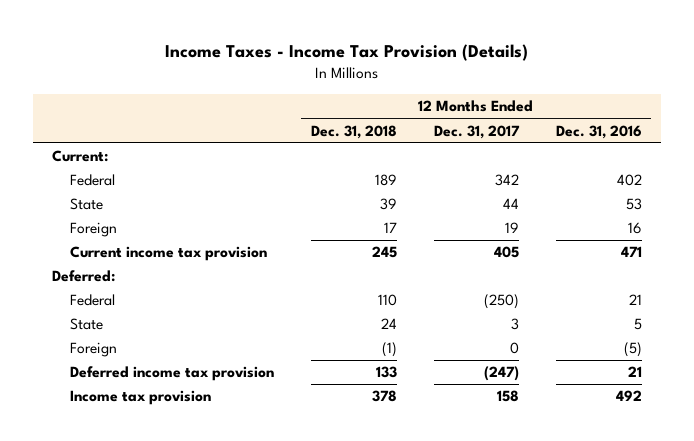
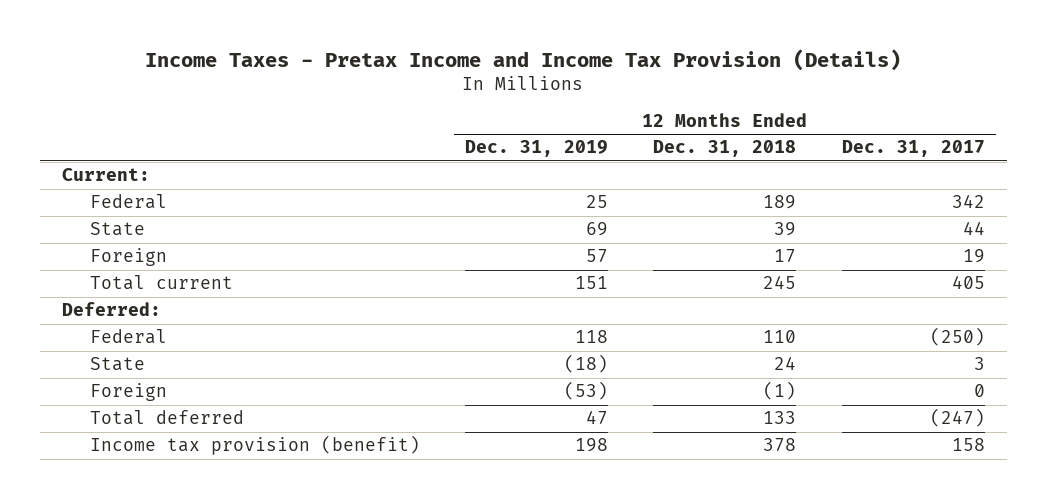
[164,44,528,62] Income Taxes - Income Tax Provision (Details) -> [145,48,902,71] Income Taxes - Pretax Income and Income Tax Provision (Details)
[555,124,642,139] Dec. 31, 2016 -> none
none -> [465,140,609,158] Dec. 31, 2019
[69,246,267,262] Current income tax provision -> [89,275,233,291] Total current
[69,366,274,382] Deferred income tax provision -> [89,410,244,426] Total deferred
[69,390,211,406] Income tax provision -> [89,435,420,456] Income tax provision (benefit)

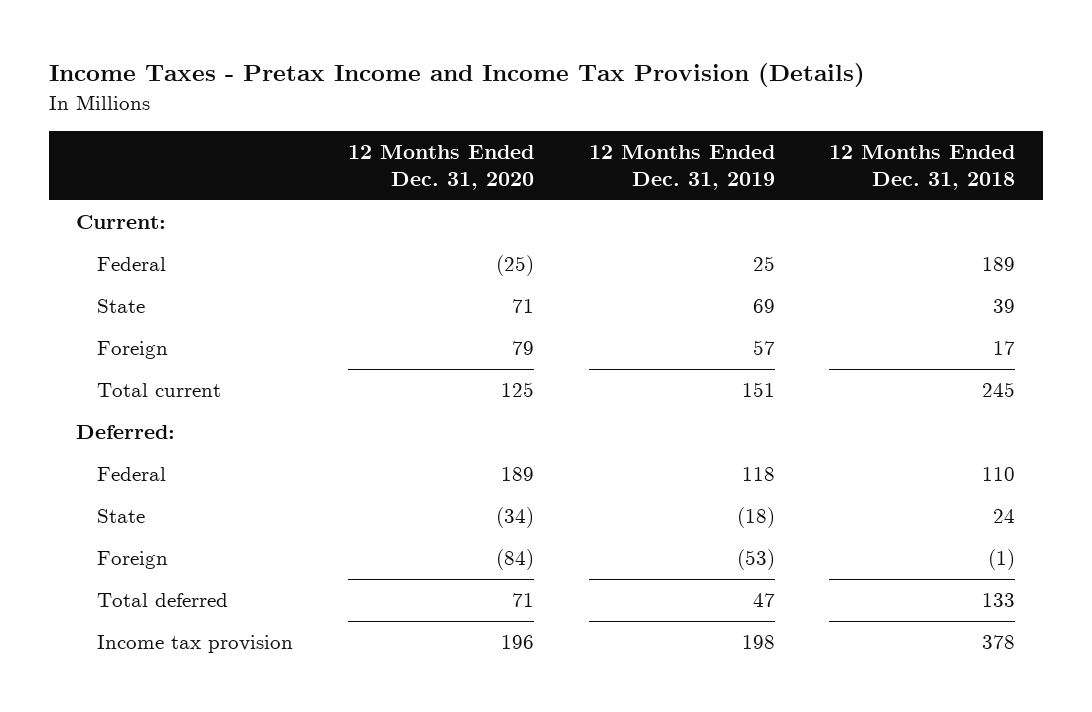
[841,140,985,158] Dec. 31, 2017 -> none
none -> [347,144,534,190] 12 Months Ended Dec. 31, 2020
[89,435,420,456] Income tax provision (benefit) -> [97,635,294,654] Income tax provision

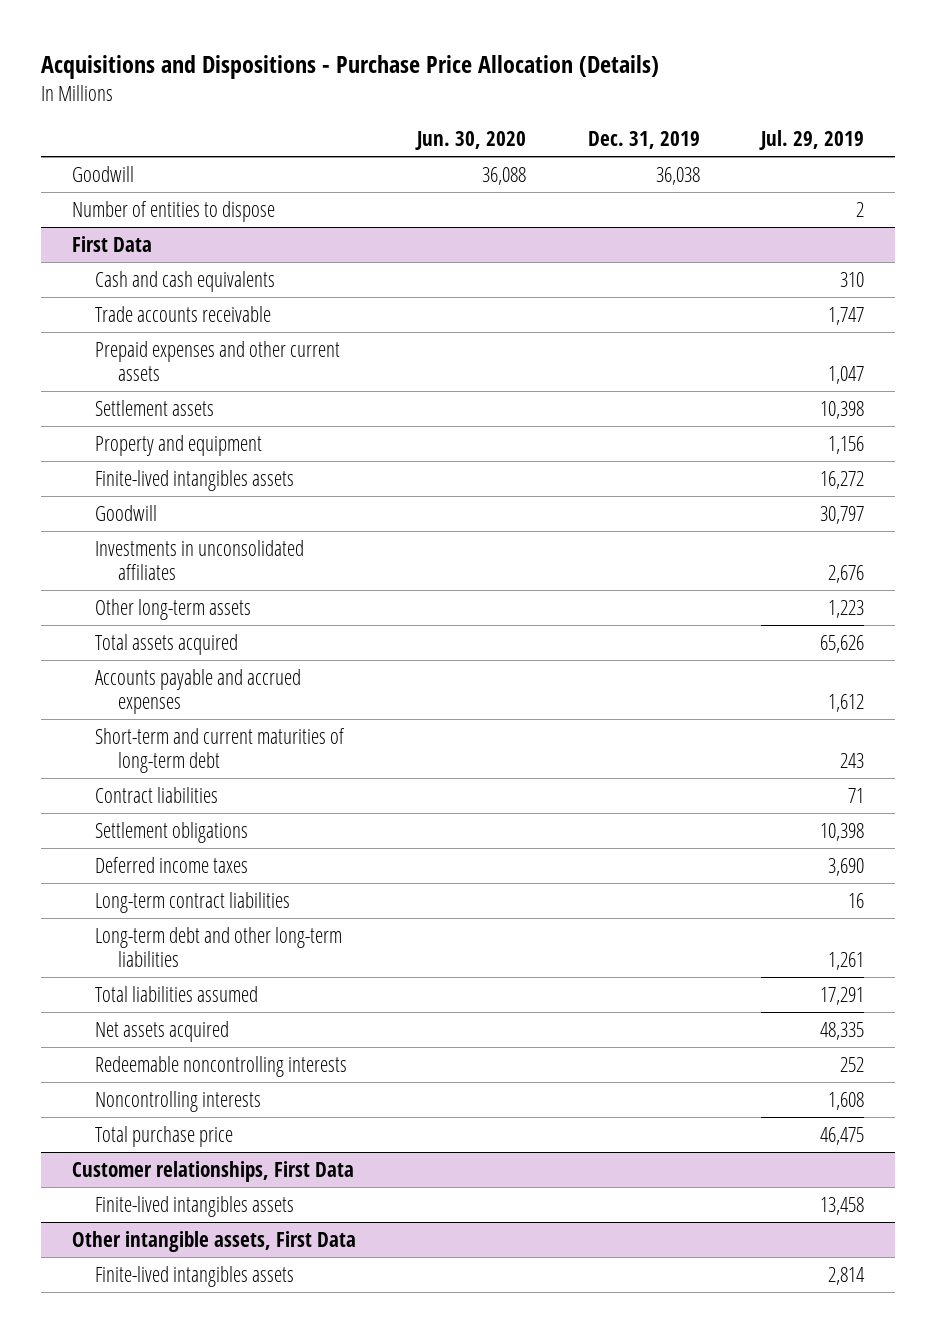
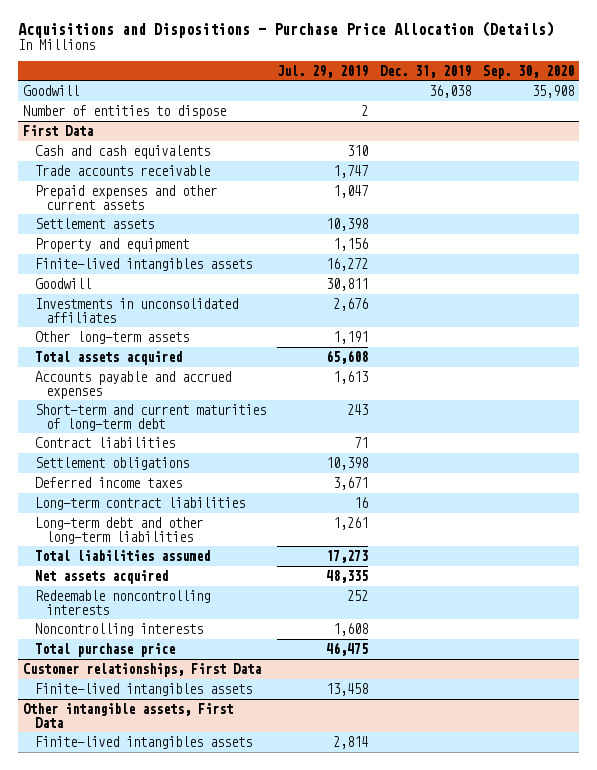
[415,131,527,151] Jun. 30, 2020 -> none
none -> [482,64,574,79] Sep. 30, 2020
[820,505,865,524] 30,797 -> [326,277,369,291] 30,811
[828,599,865,618] 1,223 -> [333,330,369,344] 1,191
[820,634,865,653] 65,626 -> [326,349,369,364] 65,608
[828,693,865,712] 1,612 -> [333,370,369,384] 1,613
[828,857,865,876] 3,690 -> [333,476,369,490] 3,671
[820,986,865,1005] 17,291 -> [326,549,369,563] 17,273

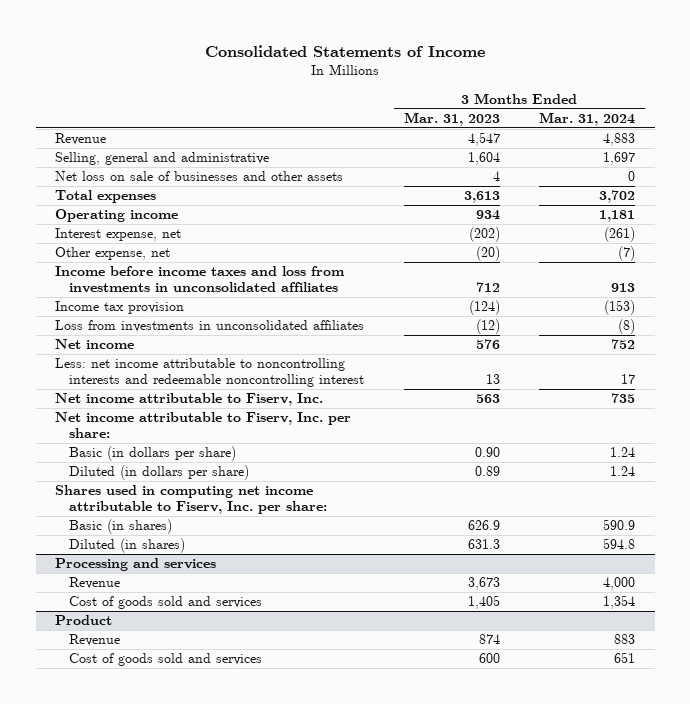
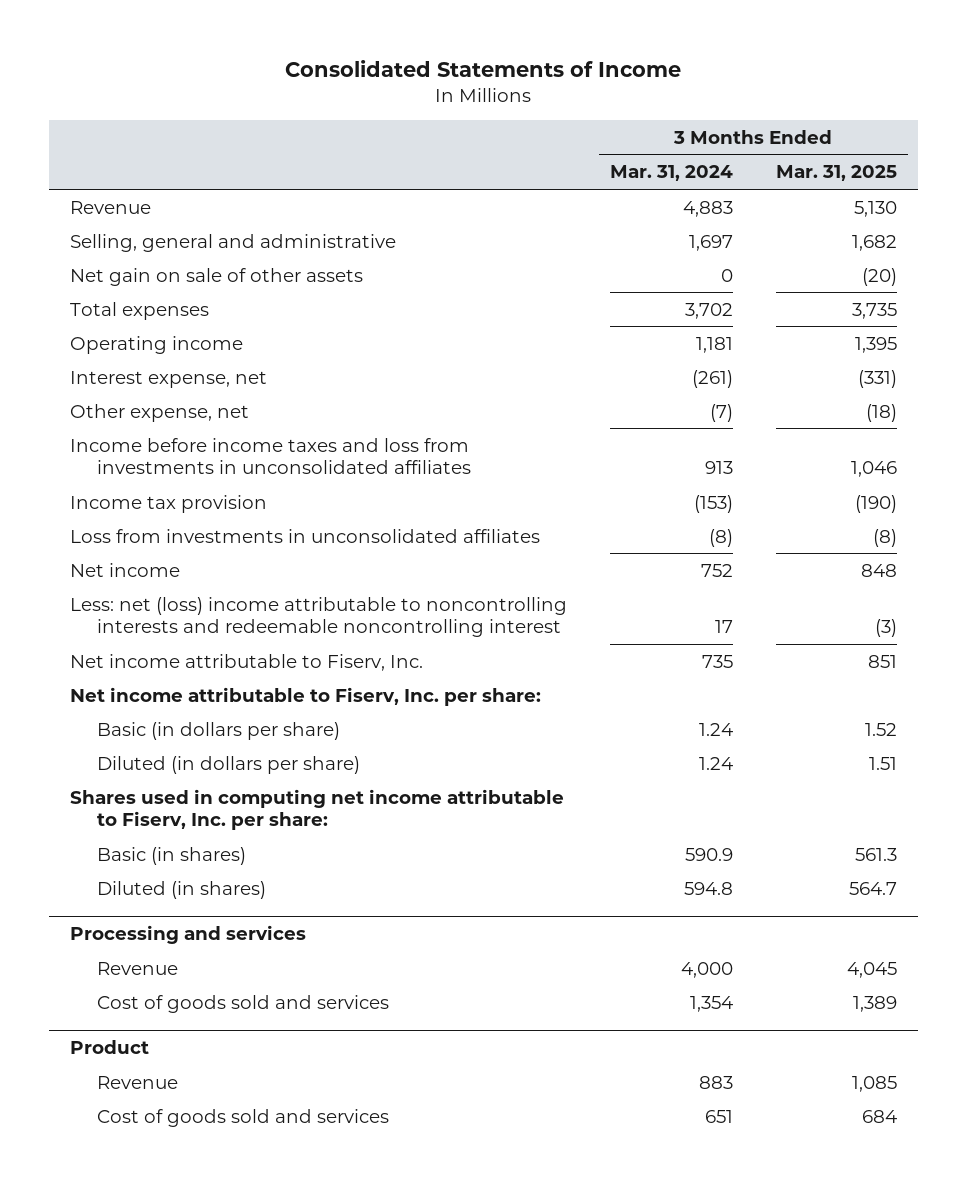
[403,111,500,126] Mar. 31, 2023 -> none
none -> [775,165,897,182] Mar. 31, 2025
[55,171,344,182] Net loss on sale of businesses and other assets -> [70,267,364,286] Net gain on sale of other assets
[55,358,364,388] Less: net income attributable to noncontrolling interests and redeemable noncontrolling interest -> [70,596,568,638] Less: net (loss) income attributable to noncontrolling interests and redeemable noncontrolling interest

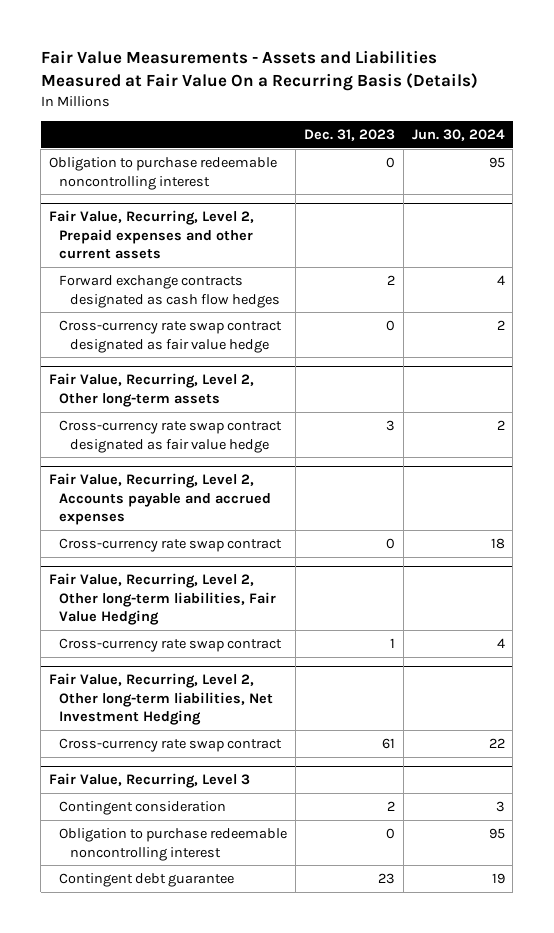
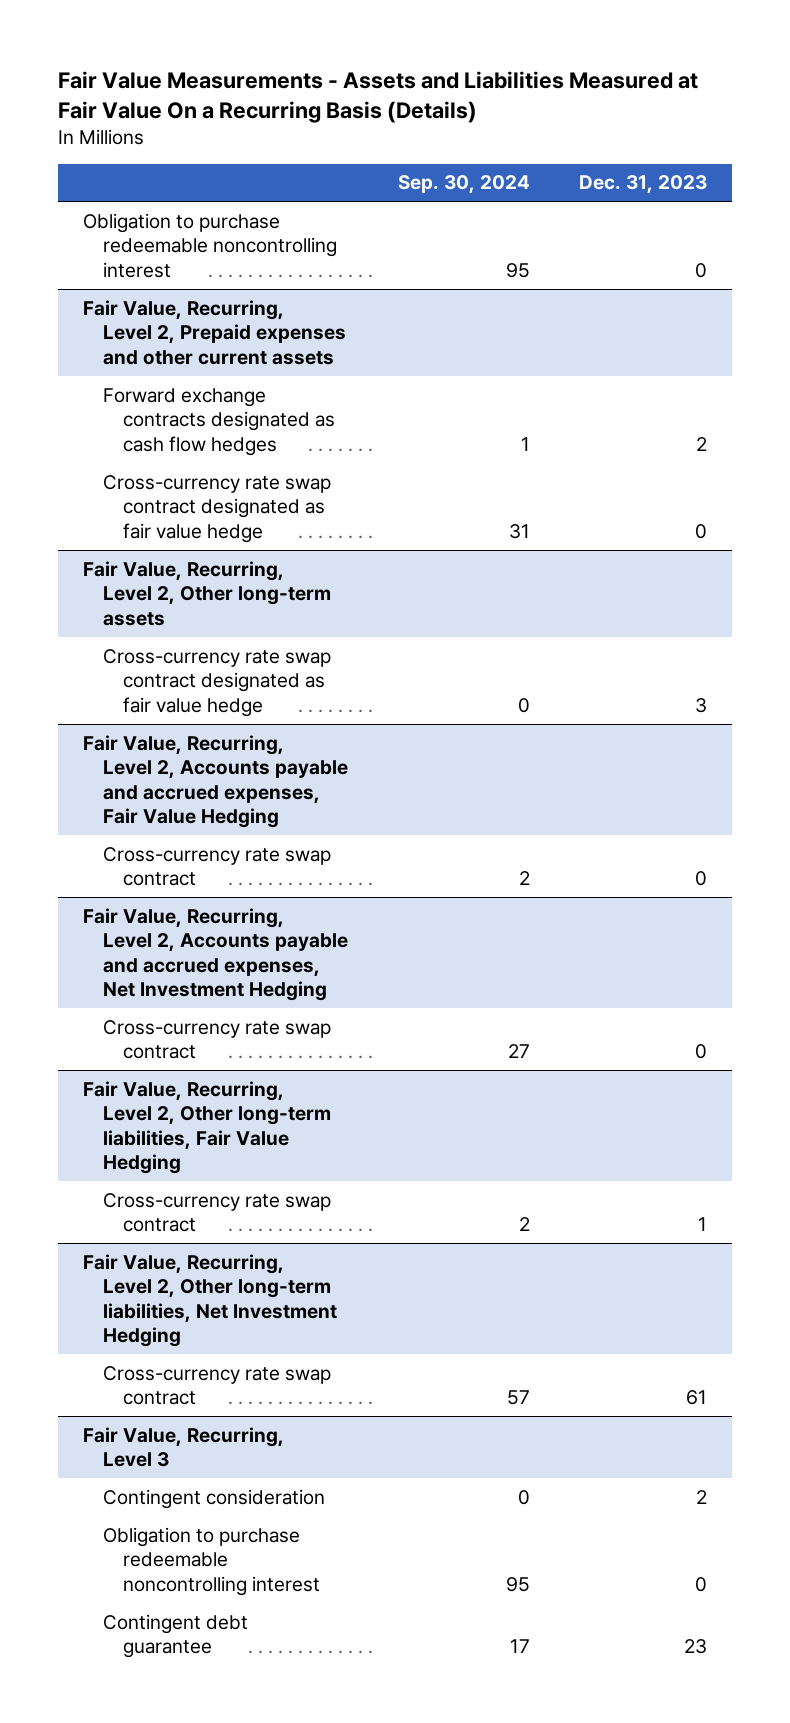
[411,128,505,141] Jun. 30, 2024 -> none
none -> [397,175,530,195] Sep. 30, 2024
[48,473,272,526] Fair Value, Recurring, Level 2, Accounts payable and accrued expenses -> [83,734,349,829] Fair Value, Recurring, Level 2, Accounts payable and accrued expenses, Fair Value Hedging
none -> [83,907,349,1002] Fair Value, Recurring, Level 2, Accounts payable and accrued expenses, Net Investment Hedging
none -> [103,1019,332,1060] Cross-currency rate swap contract

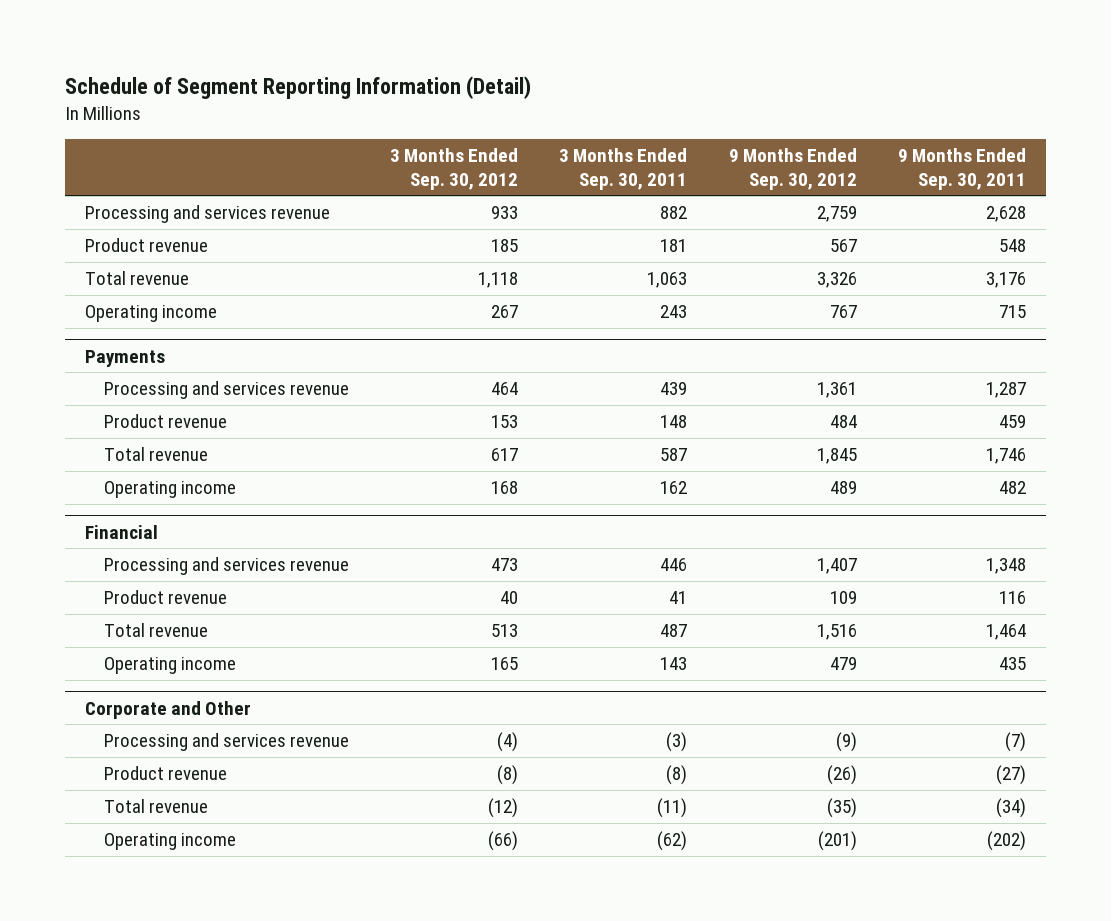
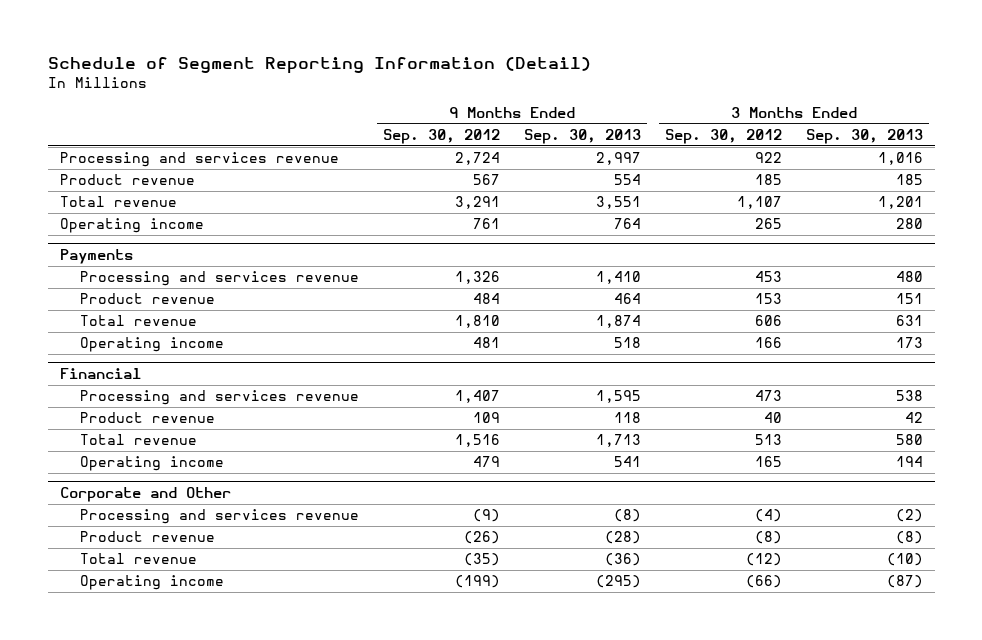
[559,148,688,190] 3 Months Ended Sep. 30, 2011 -> none
[897,148,1026,190] 9 Months Ended Sep. 30, 2011 -> none
none -> [524,129,642,145] Sep. 30, 2013
none -> [805,129,923,145] Sep. 30, 2013
[491,206,519,220] 933 -> [755,152,783,164] 922
[816,206,857,223] 2,759 -> [455,152,501,166] 2,724
[478,272,519,289] 1,118 -> [737,196,783,210] 1,107
[816,272,857,289] 3,326 -> [455,196,501,210] 3,291
[491,305,519,319] 267 -> [755,218,783,230] 265
[829,305,857,319] 767 -> [473,218,501,230] 761
[491,382,519,396] 464 -> [755,271,783,283] 453
[816,382,857,399] 1,361 -> [455,271,501,285] 1,326
[491,448,519,462] 617 -> [755,315,783,327] 606
[816,448,857,465] 1,845 -> [455,315,501,329] 1,810
[491,481,519,495] 168 -> [755,337,783,349] 166
[829,481,857,495] 489 -> [473,337,501,349] 481
[817,831,857,852] (201) -> [455,575,501,589] (199)

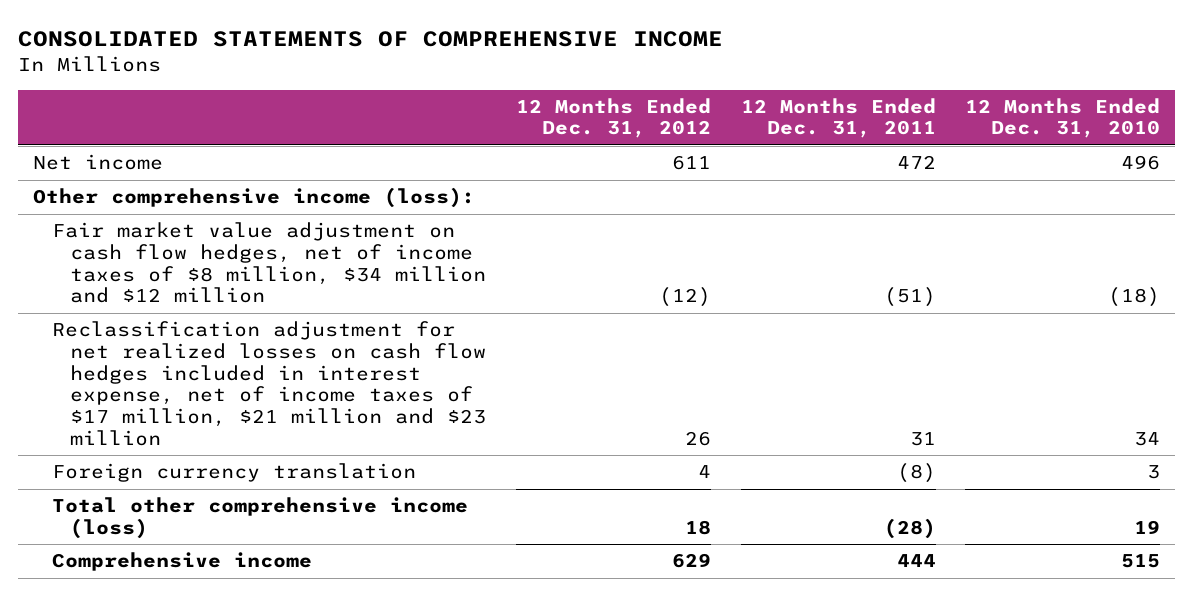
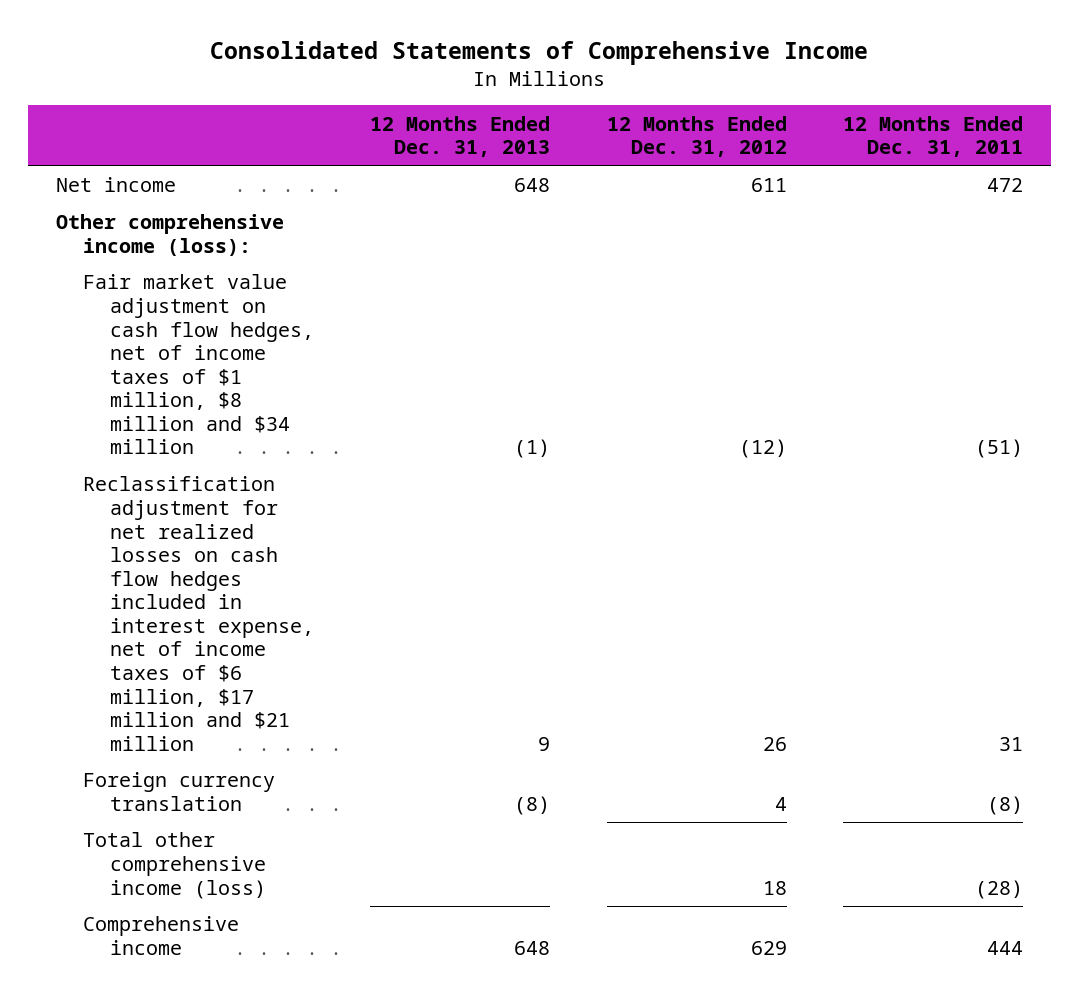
[17,31,723,48] CONSOLIDATED STATEMENTS OF COMPREHENSIVE INCOME -> [210,40,869,65] Consolidated Statements of Comprehensive Income
[965,97,1161,139] 12 Months Ended Dec. 31, 2010 -> none
none -> [370,115,551,158] 12 Months Ended Dec. 31, 2013
[51,222,487,304] Fair market value adjustment on cash flow hedges, net of income taxes of $8 million, $34 million and $12 million -> [83,274,315,455] Fair market value adjustment on cash flow hedges, net of income taxes of $1 million, $8 million and $34 million
[51,321,487,446] Reclassification adjustment for net realized losses on cash flow hedges included in interest expense, net of income taxes of $17 million, $21 million and $23 million -> [83,476,315,751] Reclassification adjustment for net realized losses on cash flow hedges included in interest expense, net of income taxes of $6 million, $17 million and $21 million

